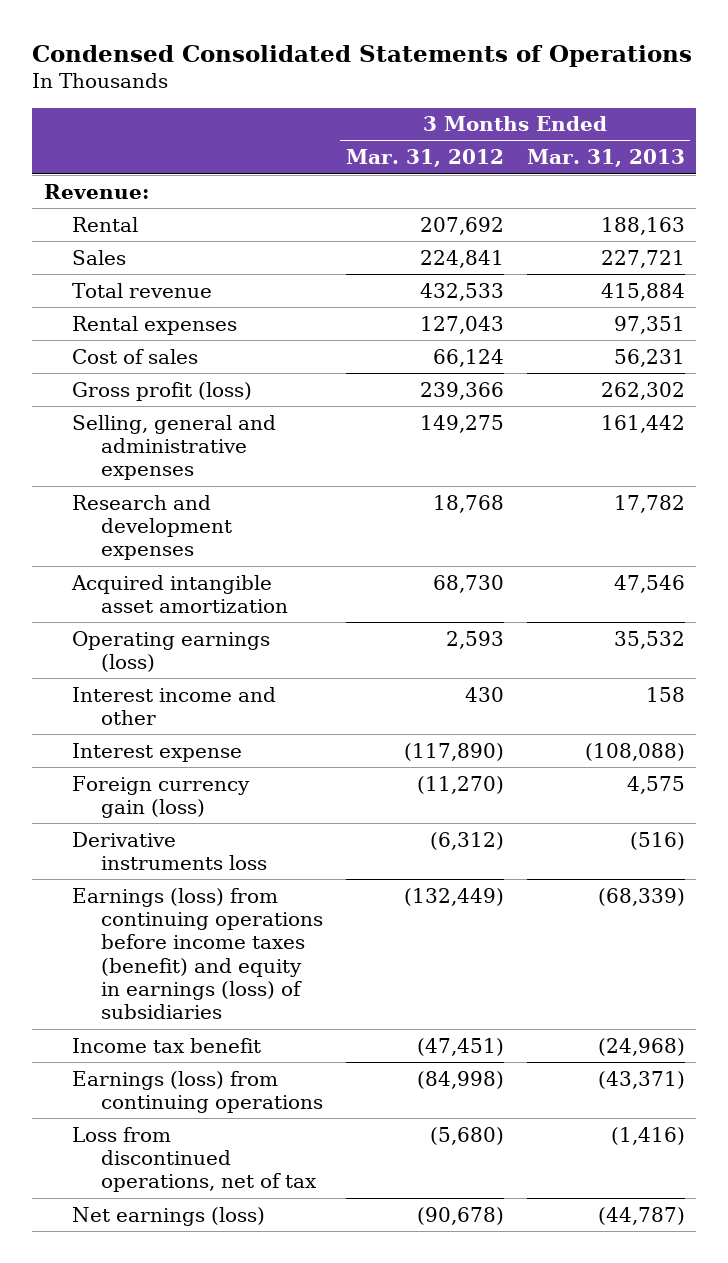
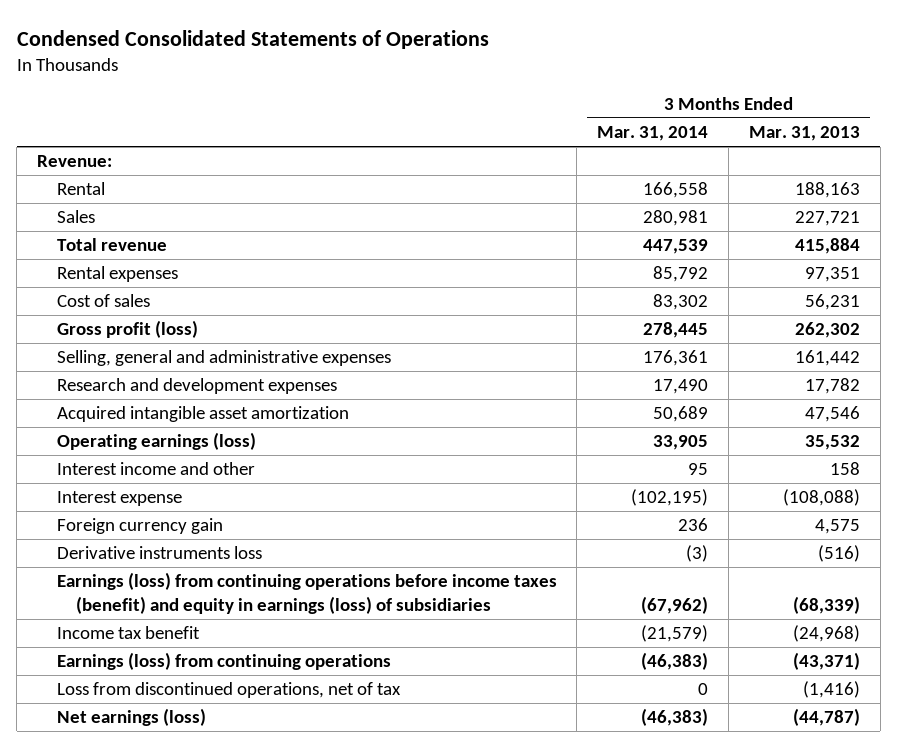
[345,149,504,168] Mar. 31, 2012 -> none
none -> [597,126,709,142] Mar. 31, 2014
[72,775,251,818] Foreign currency gain (loss) -> [56,518,223,535] Foreign currency gain

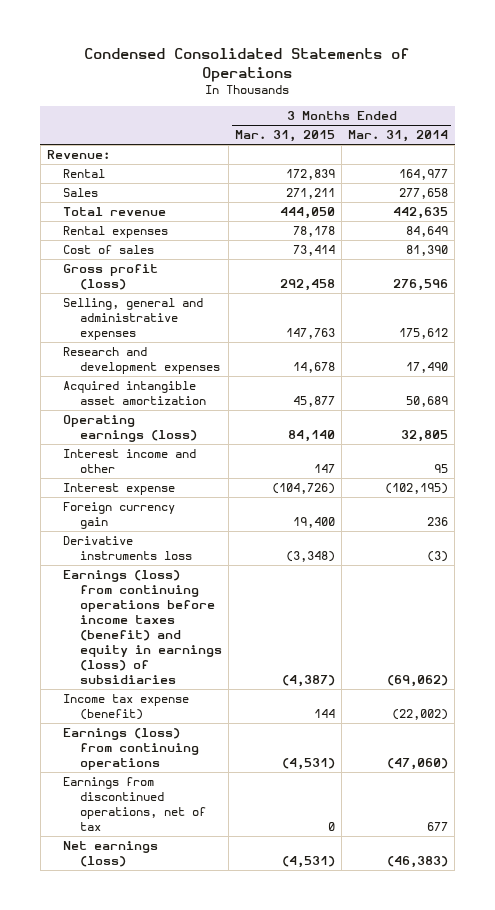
[748,126,860,142] Mar. 31, 2013 -> none
none -> [235,130,336,143] Mar. 31, 2015
[643,182,709,199] 166,558 -> [399,169,449,181] 164,977
[643,210,709,227] 280,981 -> [399,188,449,200] 277,658
[643,239,709,255] 447,539 -> [393,207,449,220] 442,635
[653,266,709,283] 85,792 -> [406,226,449,238] 84,649
[653,294,709,311] 83,302 -> [406,245,449,257] 81,390
[643,322,709,339] 278,445 -> [393,279,449,292] 276,596
[643,350,709,367] 176,361 -> [399,328,449,340] 175,612
[653,435,709,451] 33,905 -> [401,430,449,443] 32,805
[641,595,709,614] (67,962) -> [387,675,449,688] (69,062)
[56,626,200,640] Income tax benefit -> [63,694,190,721] Income tax expense (benefit)
[641,625,709,643] (21,579) -> [392,709,449,721] (22,002)
[641,652,709,671] (46,383) -> [387,758,449,771] (47,060)
[56,682,401,699] Loss from discontinued operations, net of tax -> [63,777,207,832] Earnings from discontinued operations, net of tax
[698,683,709,696] 0 -> [427,822,449,832] 677

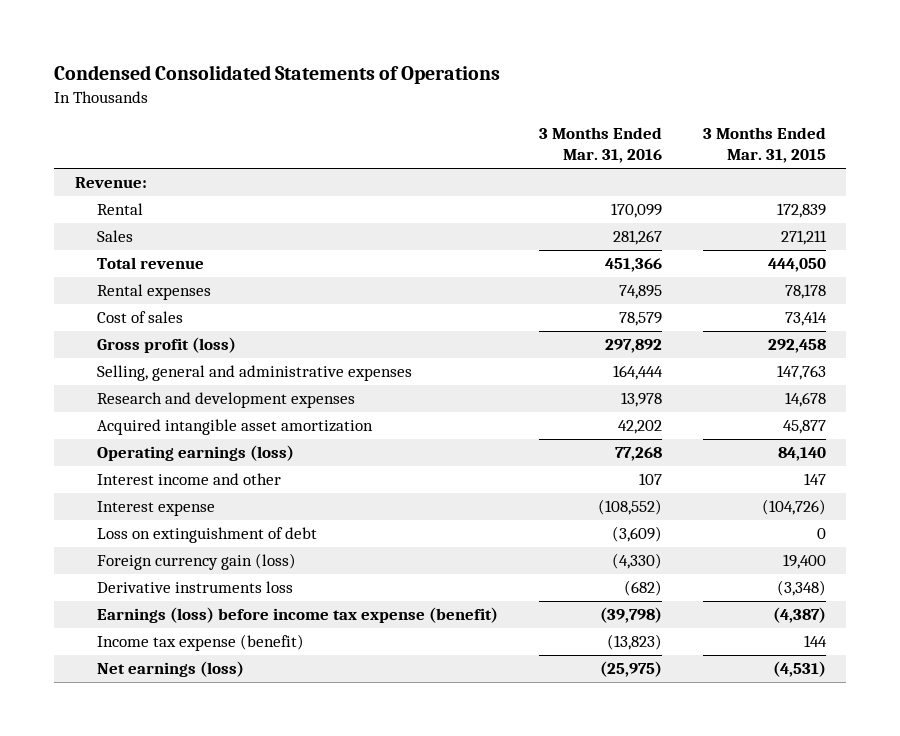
[348,130,449,143] Mar. 31, 2014 -> none
none -> [538,127,662,164] 3 Months Ended Mar. 31, 2016
none -> [96,527,317,544] Loss on extinguishment of debt
[63,502,176,530] Foreign currency gain -> [96,553,296,571] Foreign currency gain (loss)
[63,570,223,685] Earnings (loss) from continuing operations before income taxes (benefit) and equity in earnings (loss) of subsidiaries -> [96,607,498,624] Earnings (loss) before income tax expense (benefit)
[63,728,200,771] Earnings (loss) from continuing operations -> none
[63,777,207,832] Earnings from discontinued operations, net of tax -> none

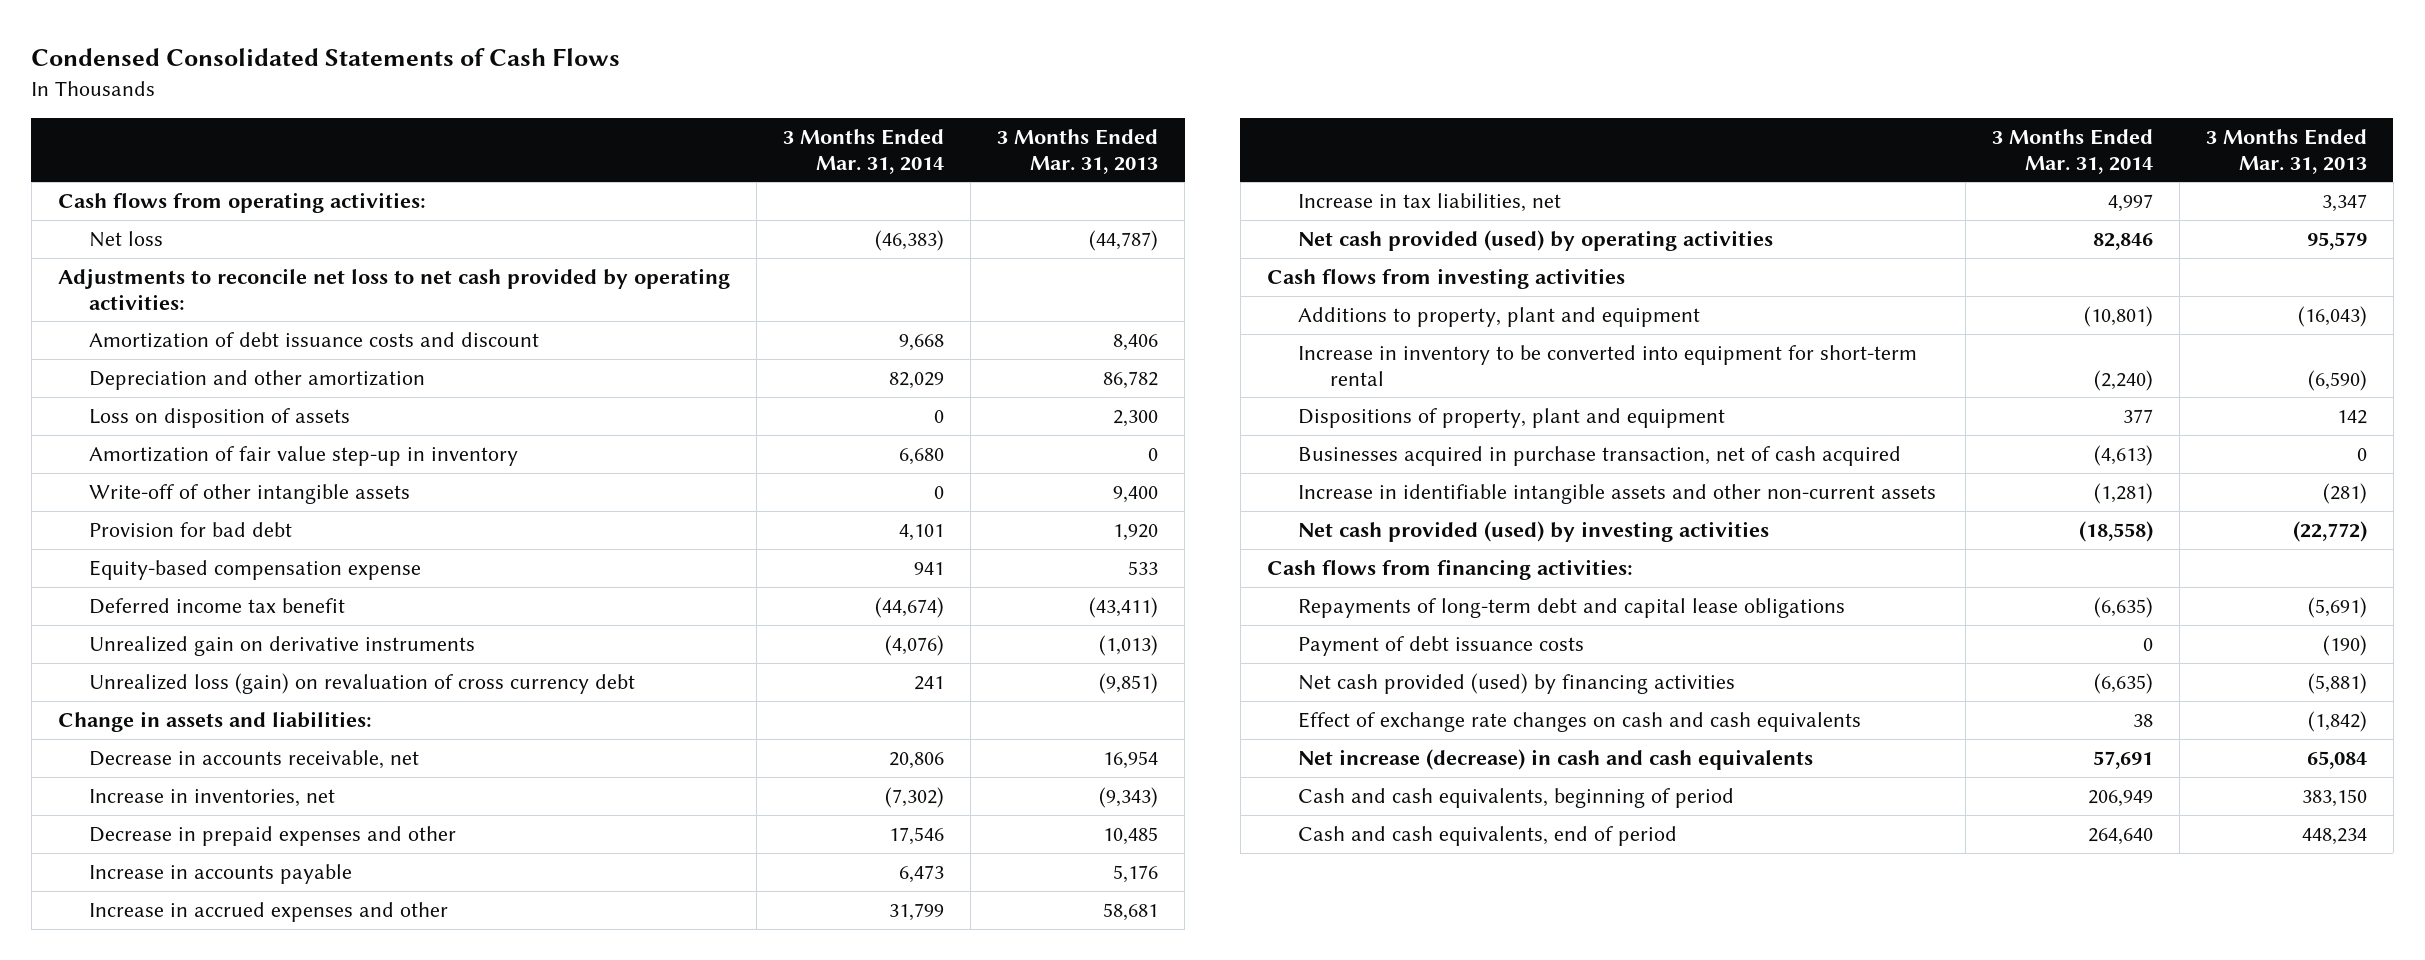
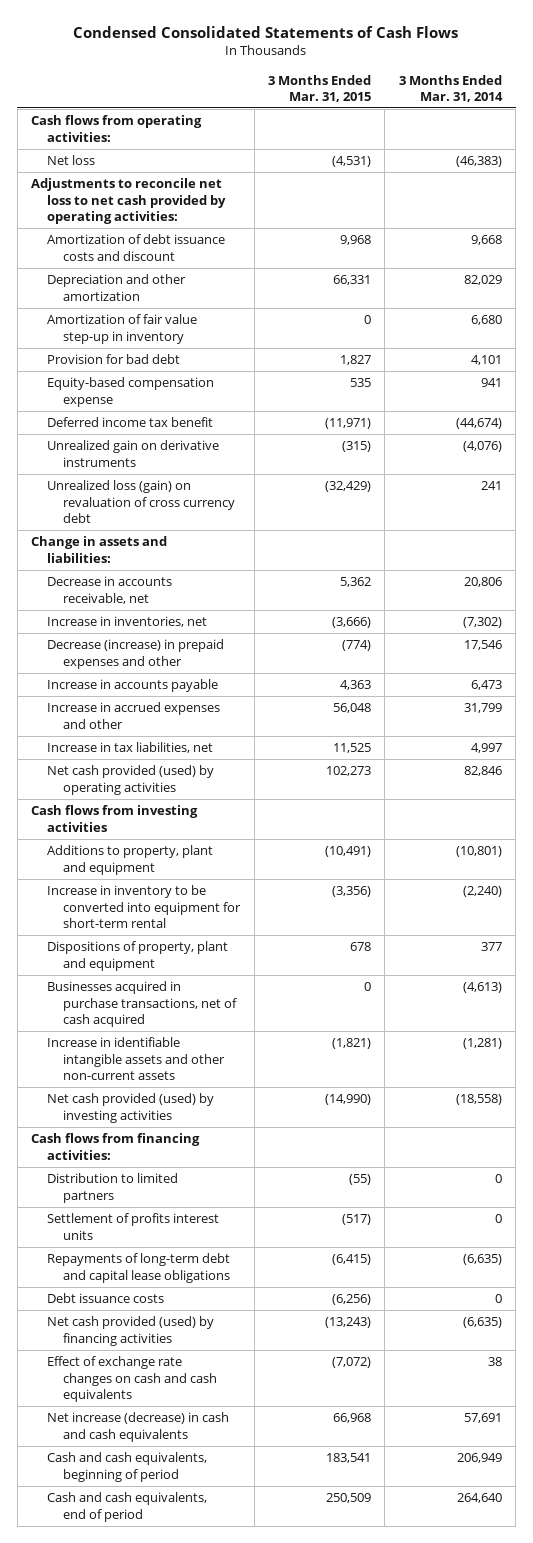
[996,128,1158,174] 3 Months Ended Mar. 31, 2013 -> none
none -> [268,74,372,102] 3 Months Ended Mar. 31, 2015
[89,408,351,429] Loss on disposition of assets -> none
[89,484,411,505] Write-off of other intangible assets -> none
[89,826,457,847] Decrease in prepaid expenses and other -> [47,639,225,669] Decrease (increase) in prepaid expenses and other
[1298,446,1902,467] Businesses acquired in purchase transaction, net of cash acquired -> [47,981,238,1027] Businesses acquired in purchase transactions, net of cash acquired
none -> [47,1173,179,1203] Distribution to limited partners
none -> [47,1213,220,1240] Settlement of profits interest units
[1298,636,1585,657] Payment of debt issuance costs -> [47,1293,165,1304] Debt issuance costs

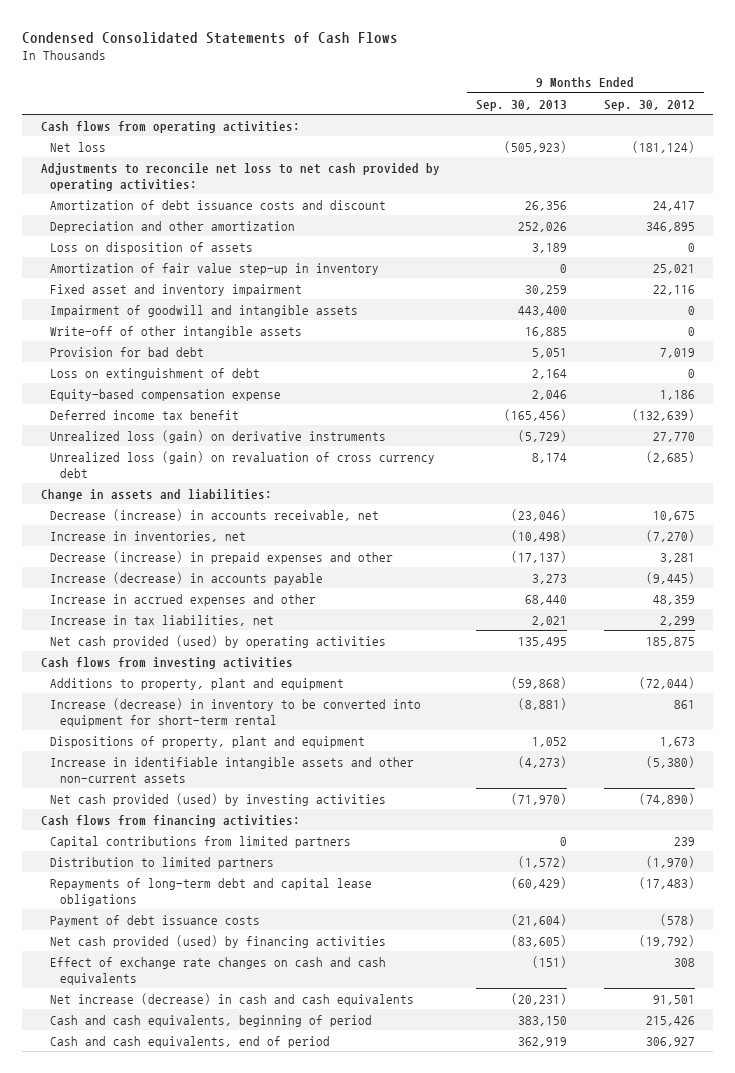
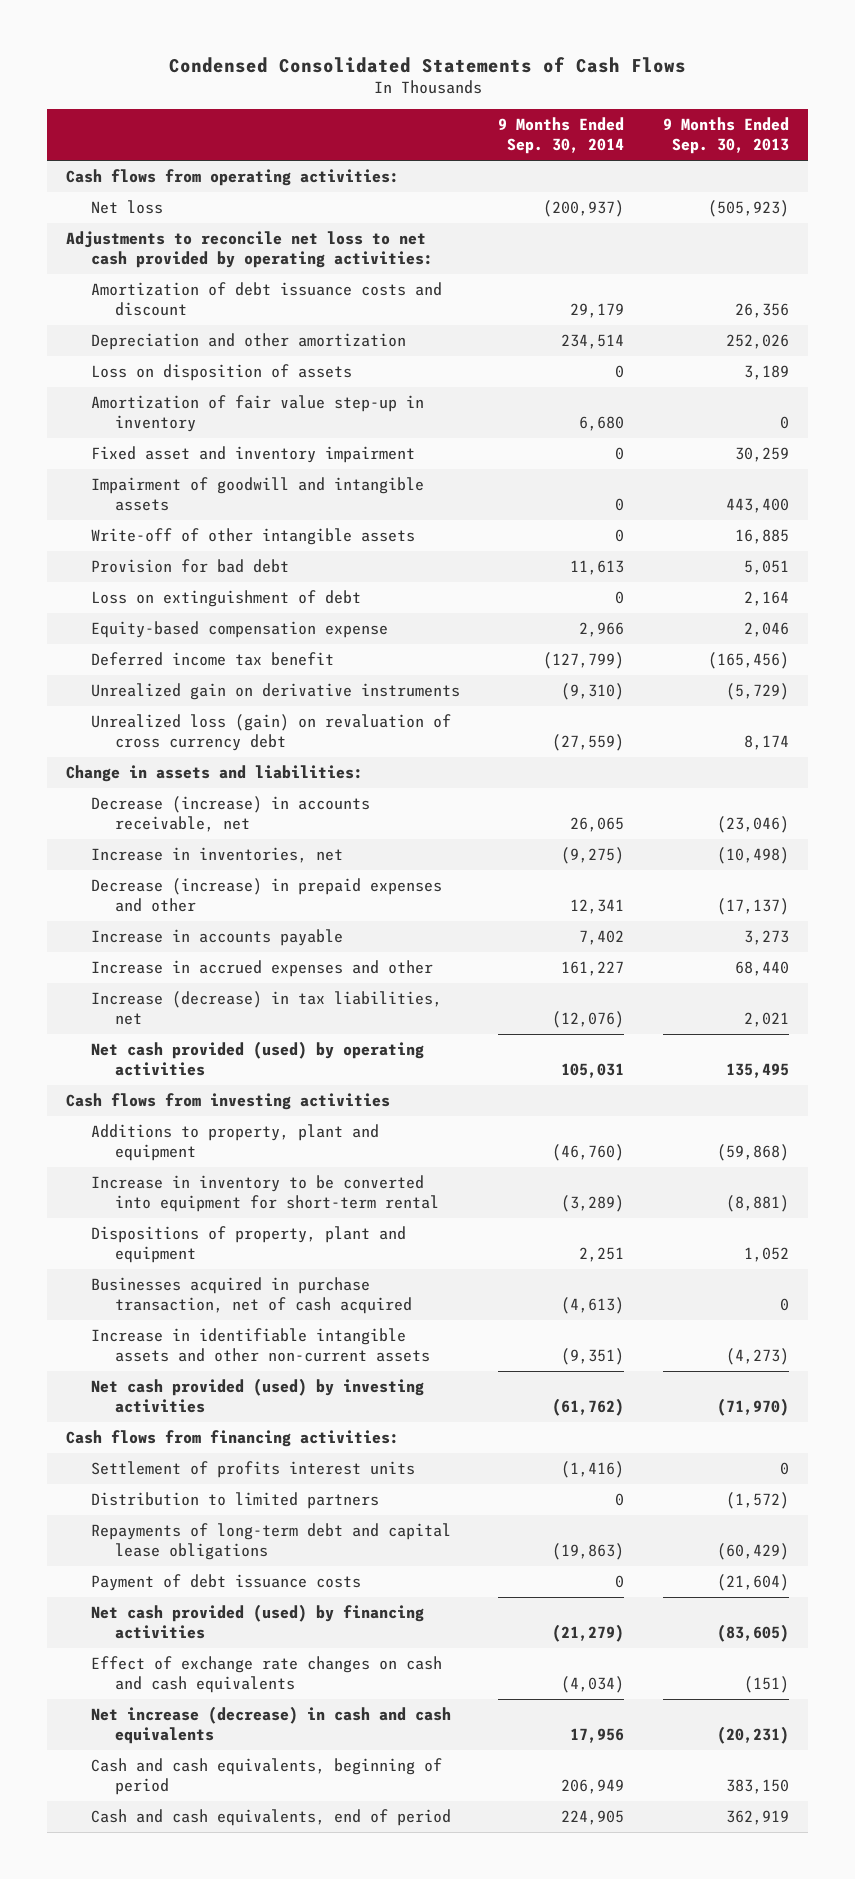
[603,99,695,111] Sep. 30, 2012 -> none
none -> [498,117,625,155] 9 Months Ended Sep. 30, 2014
[50,429,387,443] Unrealized loss (gain) on derivative instruments -> [90,683,460,701] Unrealized gain on derivative instruments
[50,571,324,585] Increase (decrease) in accounts payable -> [90,929,343,947] Increase in accounts payable
[50,614,275,626] Increase in tax liabilities, net -> [90,991,442,1025] Increase (decrease) in tax liabilities, net
[50,697,422,727] Increase (decrease) in inventory to be converted into equipment for short-term rental -> [90,1175,440,1212] Increase in inventory to be converted into equipment for short-term rental
none -> [90,1277,413,1314] Businesses acquired in purchase transaction, net of cash acquired
[50,835,352,848] Capital contributions from limited partners -> none
none -> [90,1461,415,1479] Settlement of profits interest units

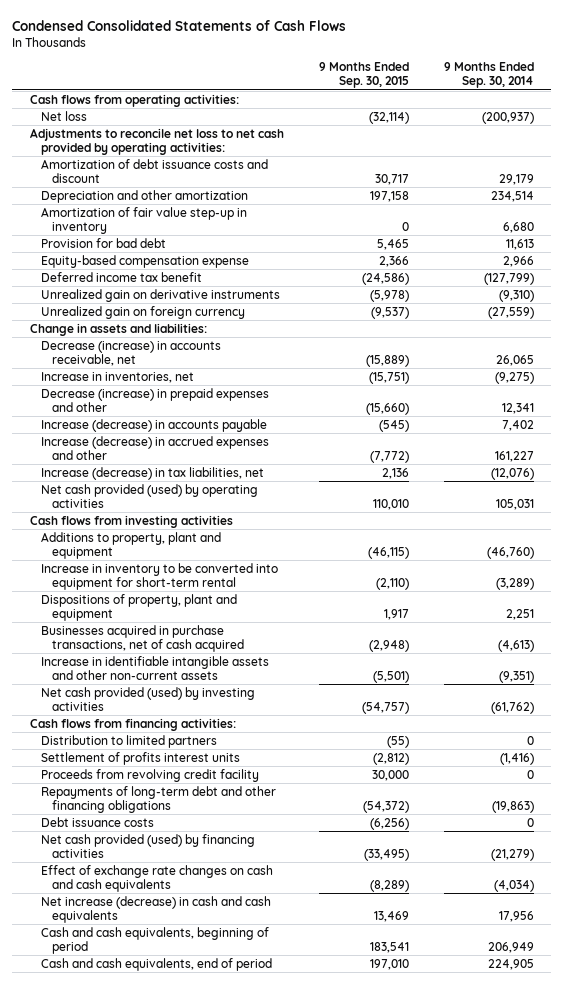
[662,117,789,155] 9 Months Ended Sep. 30, 2013 -> none
none -> [318,62,409,89] 9 Months Ended Sep. 30, 2015
[90,364,352,382] Loss on disposition of assets -> none
[90,446,415,464] Fixed asset and inventory impairment -> none
[90,477,424,511] Impairment of goodwill and intangible assets -> none
[90,528,415,546] Write-off of other intangible assets -> none
[90,590,361,608] Loss on extinguishment of debt -> none
[90,714,451,751] Unrealized loss (gain) on revaluation of cross currency debt -> [40,305,245,319] Unrealized gain on foreign currency
[90,929,343,947] Increase in accounts payable -> [40,418,267,432] Increase (decrease) in accounts payable
[90,960,433,978] Increase in accrued expenses and other -> [40,435,269,460] Increase (decrease) in accrued expenses and other
[90,1277,413,1314] Businesses acquired in purchase transaction, net of cash acquired -> [40,624,245,652] Businesses acquired in purchase transactions, net of cash acquired
[90,1461,415,1479] Settlement of profits interest units -> [40,751,240,765] Settlement of profits interest units
none -> [40,768,259,782] Proceeds from revolving credit facility
[90,1523,451,1560] Repayments of long-term debt and capital lease obligations -> [40,785,276,813] Repayments of long-term debt and other financing obligations
[90,1574,361,1592] Payment of debt issuance costs -> [40,816,154,827] Debt issuance costs

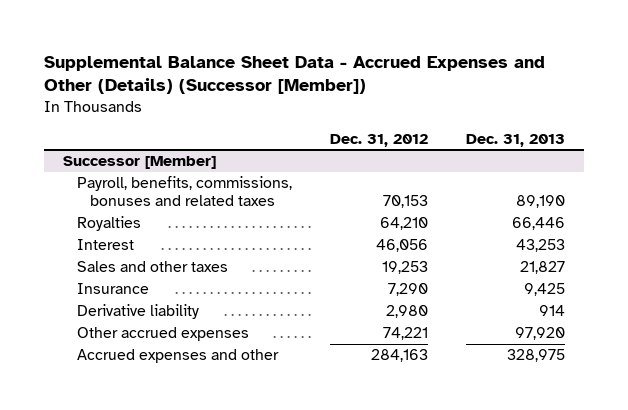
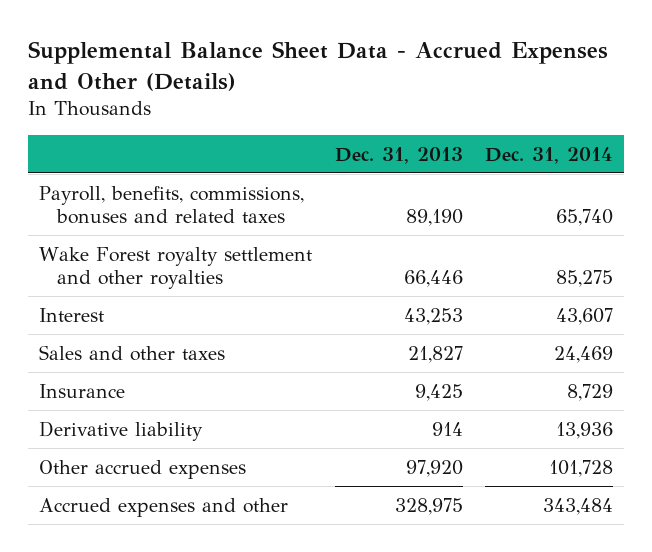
[43,55,545,95] Supplemental Balance Sheet Data - Accrued Expenses and Other (Details) (Successor [Member]) -> [27,41,608,91] Supplemental Balance Sheet Data - Accrued Expenses and Other (Details)
[329,133,428,147] Dec. 31, 2012 -> none
none -> [485,146,614,164] Dec. 31, 2014
[63,156,217,170] Successor [Member] -> none
[76,216,141,232] Royalties -> [39,246,313,289] Wake Forest royalty settlement and other royalties

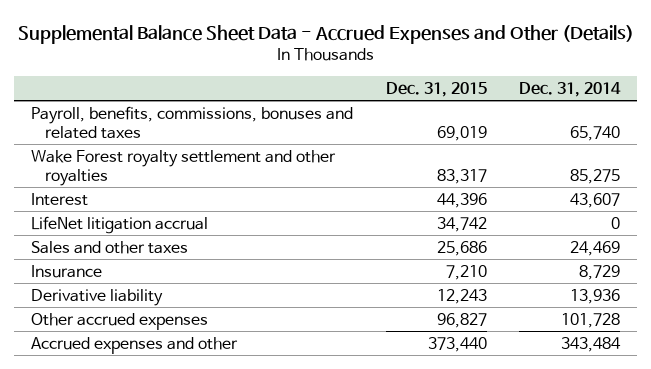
[334,146,463,164] Dec. 31, 2013 -> none
none -> [385,81,487,97] Dec. 31, 2015
none -> [30,215,208,234] LifeNet litigation accrual

